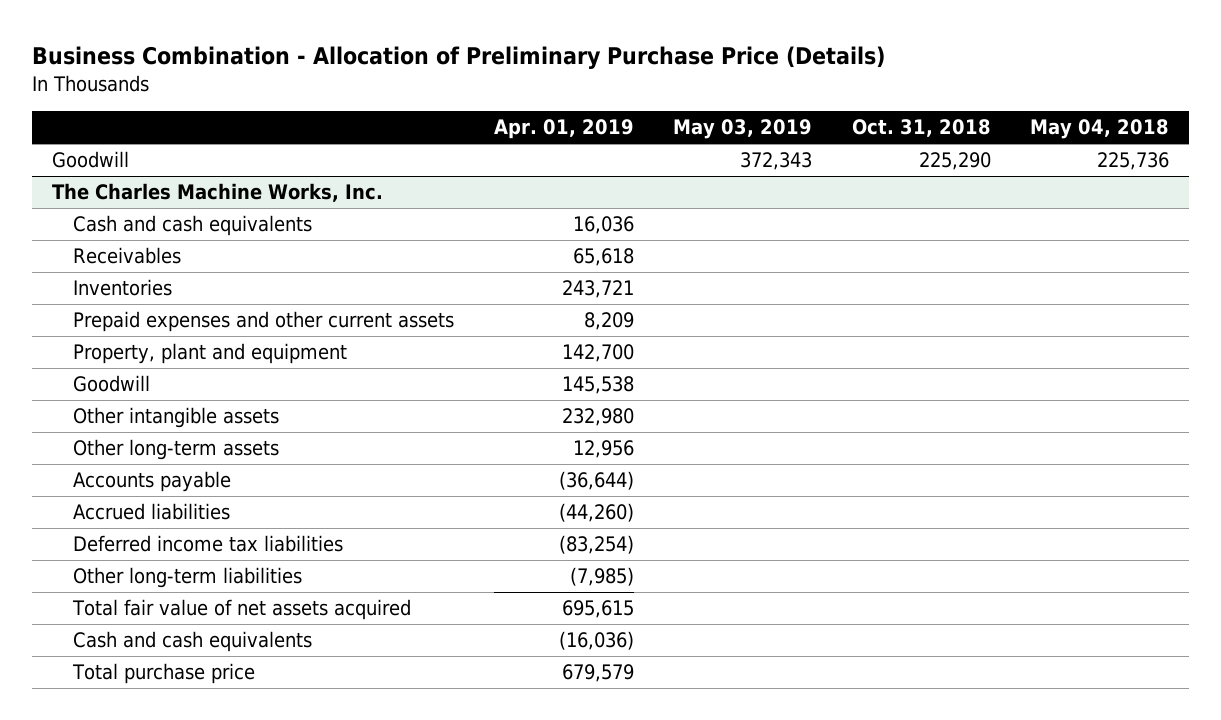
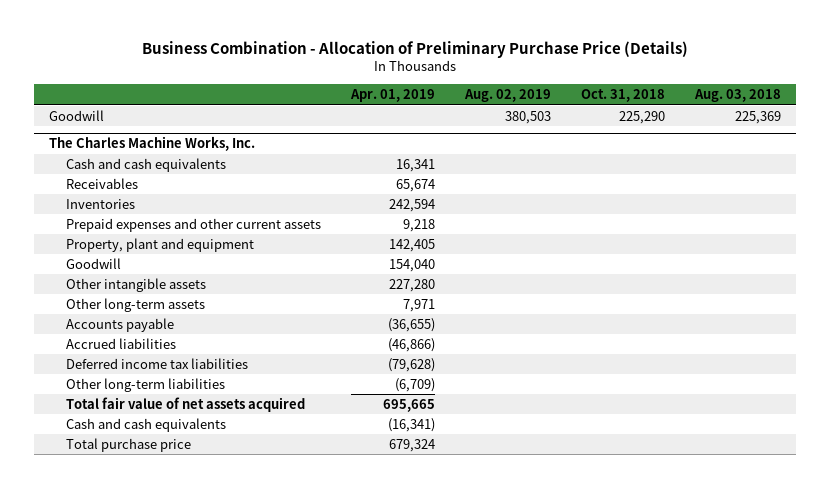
[673,119,813,140] May 03, 2019 -> none
[1030,119,1170,140] May 04, 2018 -> none
none -> [464,89,552,103] Aug. 02, 2019
none -> [694,89,782,103] Aug. 03, 2018
[572,216,634,235] 16,036 -> [396,158,436,172] 16,341
[572,248,634,267] 65,618 -> [396,178,436,192] 65,674
[561,280,634,299] 243,721 -> [389,198,436,212] 242,594
[583,312,634,331] 8,209 -> [403,218,436,232] 9,218
[561,344,634,363] 142,700 -> [389,238,436,252] 142,405
[561,376,634,395] 145,538 -> [389,258,436,272] 154,040
[561,408,634,427] 232,980 -> [389,278,436,292] 227,280
[572,440,634,459] 12,956 -> [403,298,436,312] 7,971
[558,471,634,491] (36,644) -> [388,317,436,332] (36,655)
[558,503,634,523] (44,260) -> [388,337,436,352] (46,866)
[558,535,634,555] (83,254) -> [388,357,436,372] (79,628)
[569,567,634,587] (7,985) -> [395,377,436,392] (6,709)
[561,600,634,619] 695,615 -> [383,398,436,412] 695,665
[558,631,634,651] (16,036) -> [388,417,436,432] (16,341)
[561,664,634,683] 679,579 -> [389,438,436,452] 679,324

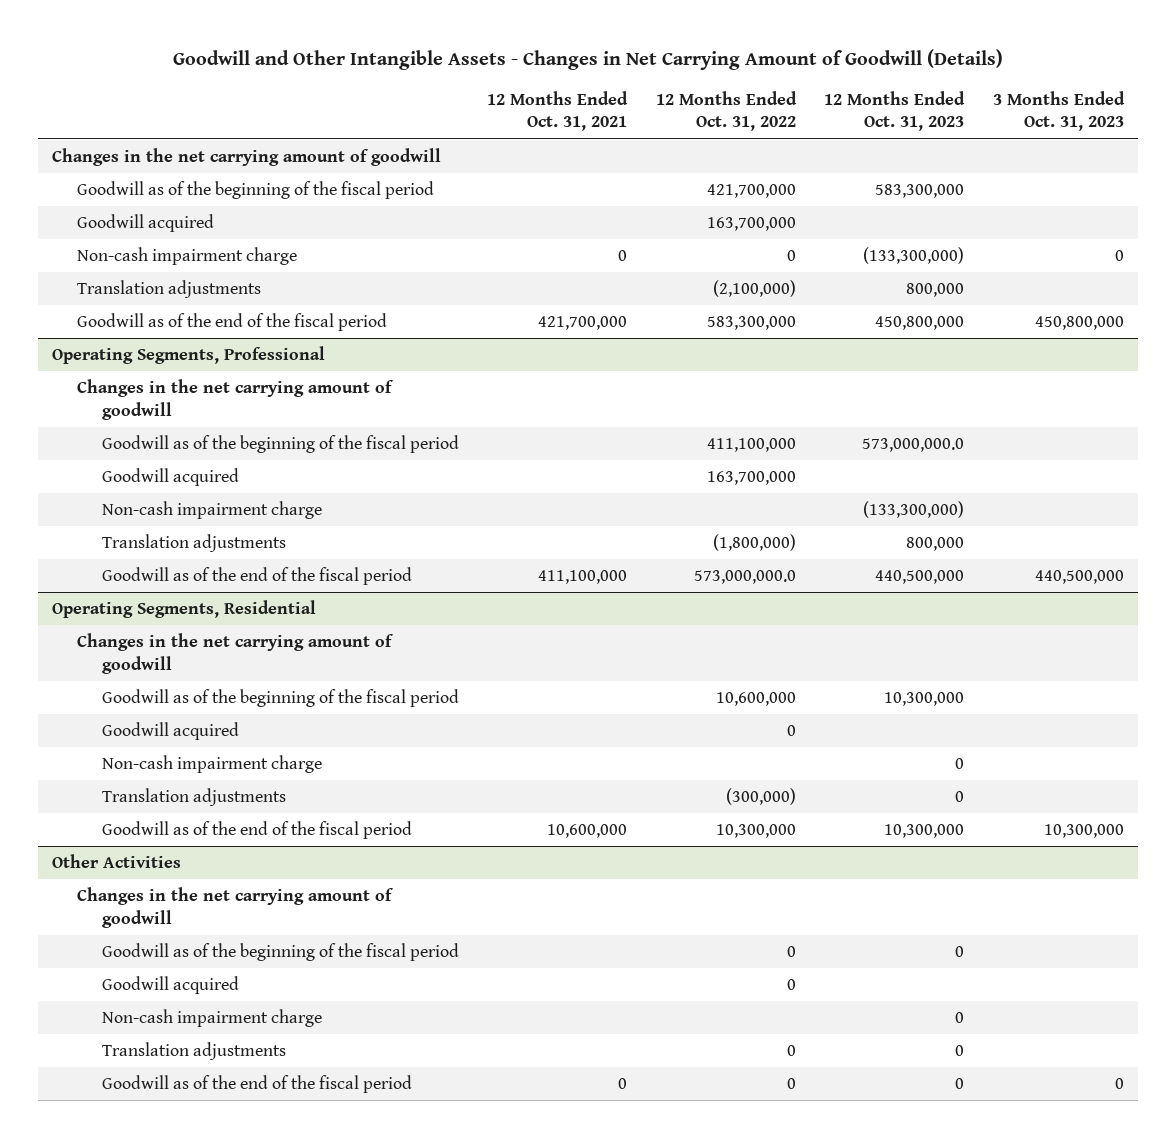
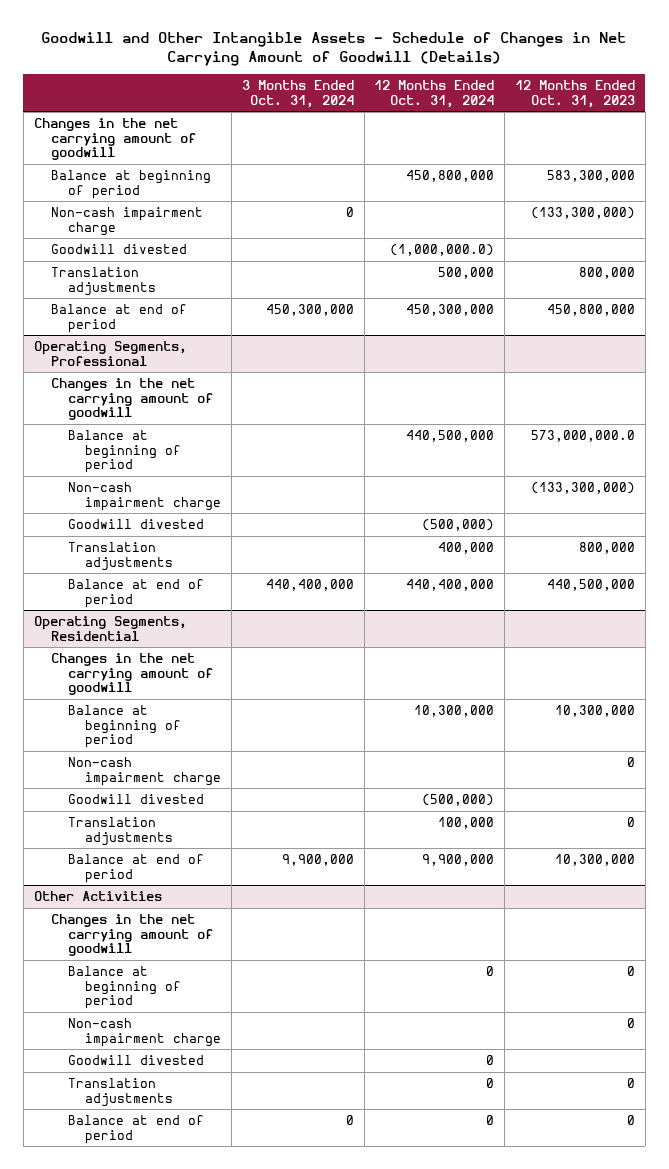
[173,49,1004,71] Goodwill and Other Intangible Assets - Changes in Net Carrying Amount of Goodwill (Details) -> [41,31,627,66] Goodwill and Other Intangible Assets - Schedule of Changes in Net Carrying Amount of Goodwill (Details)
[487,90,629,132] 12 Months Ended Oct. 31, 2021 -> none
[655,90,797,132] 12 Months Ended Oct. 31, 2022 -> none
[992,90,1125,132] 3 Months Ended Oct. 31, 2023 -> none
none -> [241,80,354,108] 3 Months Ended Oct. 31, 2024
none -> [374,80,495,108] 12 Months Ended Oct. 31, 2024
[77,213,215,232] Goodwill acquired -> none
[77,180,435,199] Goodwill as of the beginning of the fiscal period -> [50,170,211,199] Balance at beginning of period
none -> [50,244,187,255] Goodwill divested
[77,312,388,331] Goodwill as of the end of the fiscal period -> [50,304,187,333] Balance at end of period
[101,467,239,486] Goodwill acquired -> none
[101,434,459,453] Goodwill as of the beginning of the fiscal period -> [68,430,182,474] Balance at beginning of period
none -> [68,519,205,530] Goodwill divested
[101,566,412,585] Goodwill as of the end of the fiscal period -> [68,579,205,608] Balance at end of period
[101,721,239,740] Goodwill acquired -> none
[101,688,459,707] Goodwill as of the beginning of the fiscal period -> [68,705,182,749] Balance at beginning of period
none -> [68,794,205,805] Goodwill divested
[101,820,412,839] Goodwill as of the end of the fiscal period -> [68,854,205,883] Balance at end of period
[101,975,239,994] Goodwill acquired -> none
[101,942,459,961] Goodwill as of the beginning of the fiscal period -> [68,966,182,1010] Balance at beginning of period
none -> [68,1055,205,1066] Goodwill divested
[101,1074,412,1093] Goodwill as of the end of the fiscal period -> [68,1115,205,1144] Balance at end of period

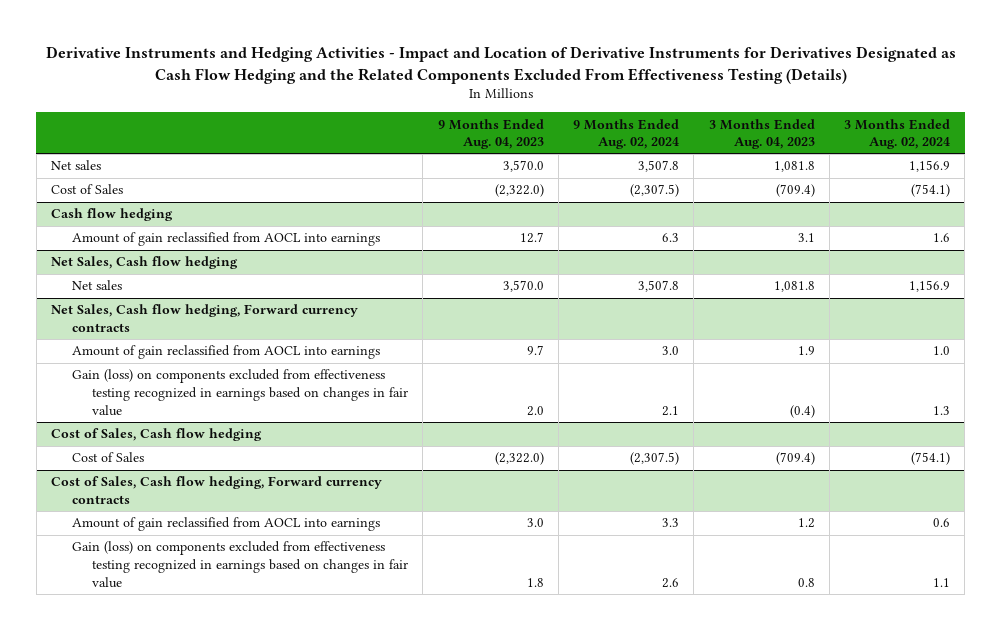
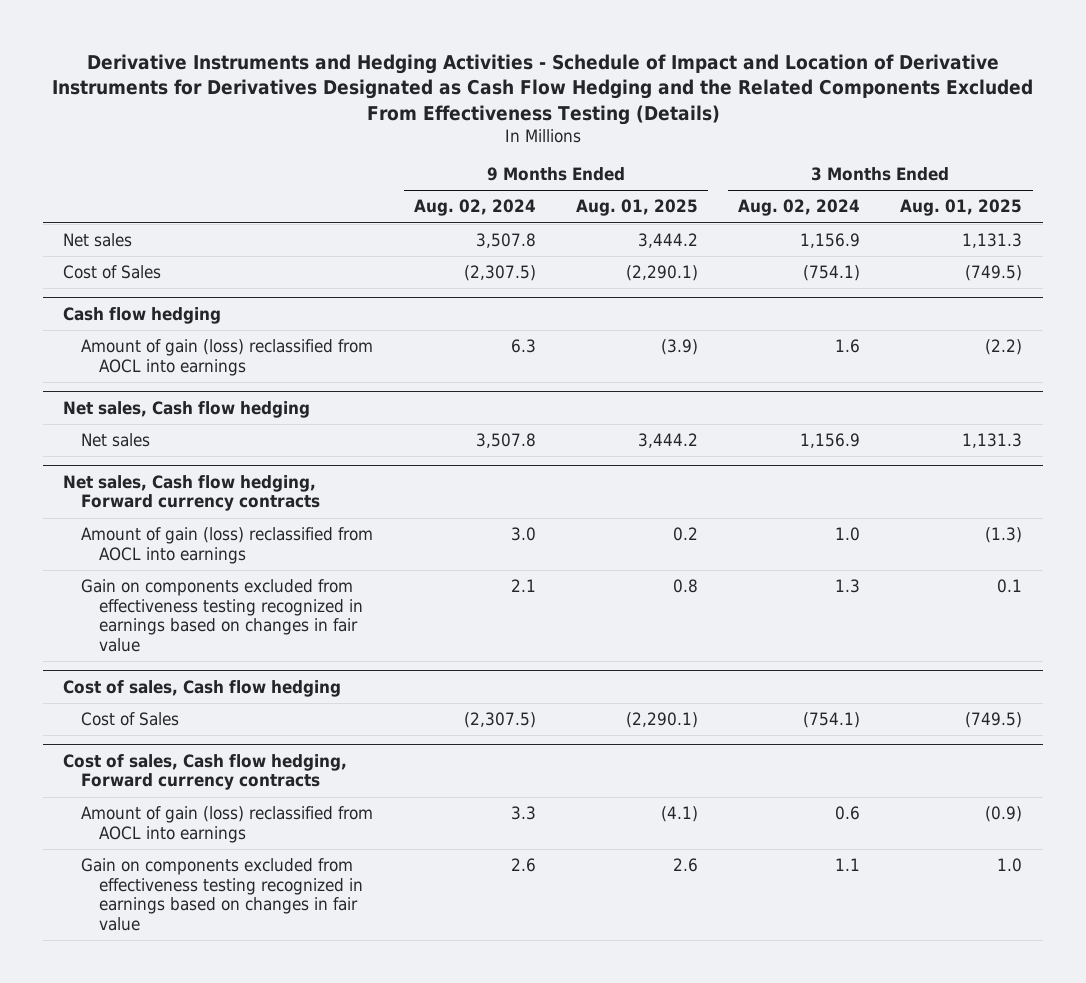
[45,46,956,84] Derivative Instruments and Hedging Activities - Impact and Location of Derivative Instruments for Derivatives Designated as Cash Flow Hedging and the Related Components Excluded From Effectiveness Testing (Details) -> [51,53,1033,125] Derivative Instruments and Hedging Activities - Schedule of Impact and Location of Derivative Instruments for Derivatives Designated as Cash Flow Hedging and the Related Components Excluded From Effectiveness Testing (Details)
[437,118,544,150] 9 Months Ended Aug. 04, 2023 -> none
[708,118,815,150] 3 Months Ended Aug. 04, 2023 -> none
none -> [575,199,698,217] Aug. 01, 2025
none -> [900,199,1023,217] Aug. 01, 2025
[71,232,380,247] Amount of gain reclassified from AOCL into earnings -> [81,339,374,376] Amount of gain (loss) reclassified from AOCL into earnings
[51,256,239,270] Net Sales, Cash flow hedging -> [63,400,311,418] Net sales, Cash flow hedging
[51,304,359,332] Net Sales, Cash flow hedging, Forward currency contracts -> [63,474,321,512] Net sales, Cash flow hedging, Forward currency contracts
[71,345,380,360] Amount of gain reclassified from AOCL into earnings -> [81,527,374,564] Amount of gain (loss) reclassified from AOCL into earnings
[71,369,409,416] Gain (loss) on components excluded from effectiveness testing recognized in earnings based on changes in fair value -> [81,579,364,652] Gain on components excluded from effectiveness testing recognized in earnings based on changes in fair value
[51,428,263,442] Cost of Sales, Cash flow hedging -> [63,679,342,697] Cost of sales, Cash flow hedging
[51,476,383,504] Cost of Sales, Cash flow hedging, Forward currency contracts -> [63,753,348,791] Cost of sales, Cash flow hedging, Forward currency contracts
[71,517,380,532] Amount of gain reclassified from AOCL into earnings -> [81,806,374,843] Amount of gain (loss) reclassified from AOCL into earnings
[71,541,409,588] Gain (loss) on components excluded from effectiveness testing recognized in earnings based on changes in fair value -> [81,858,364,931] Gain on components excluded from effectiveness testing recognized in earnings based on changes in fair value

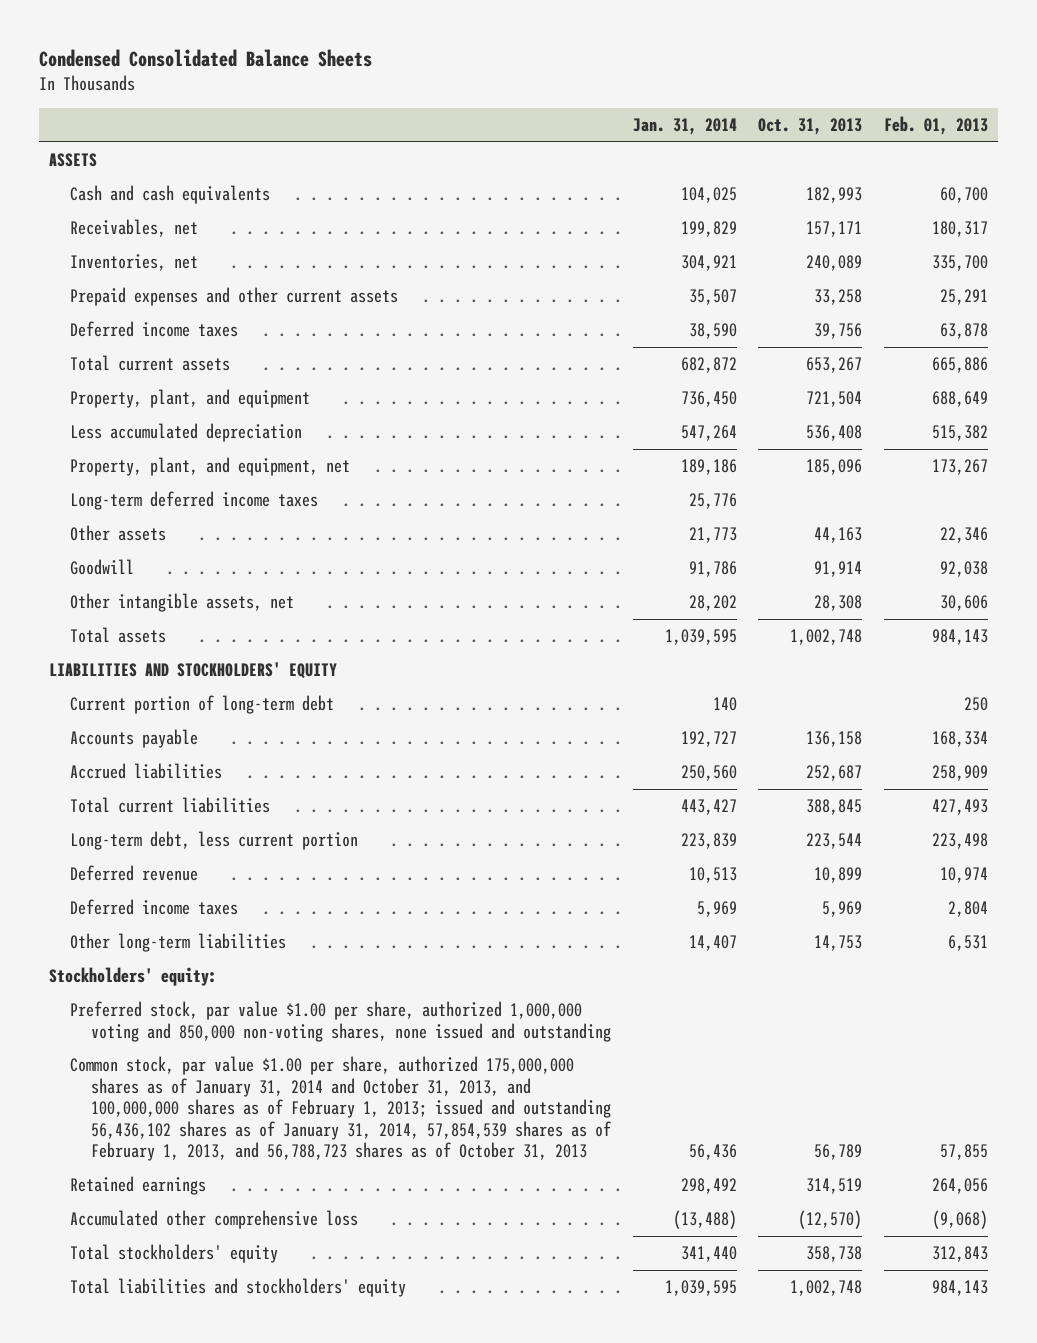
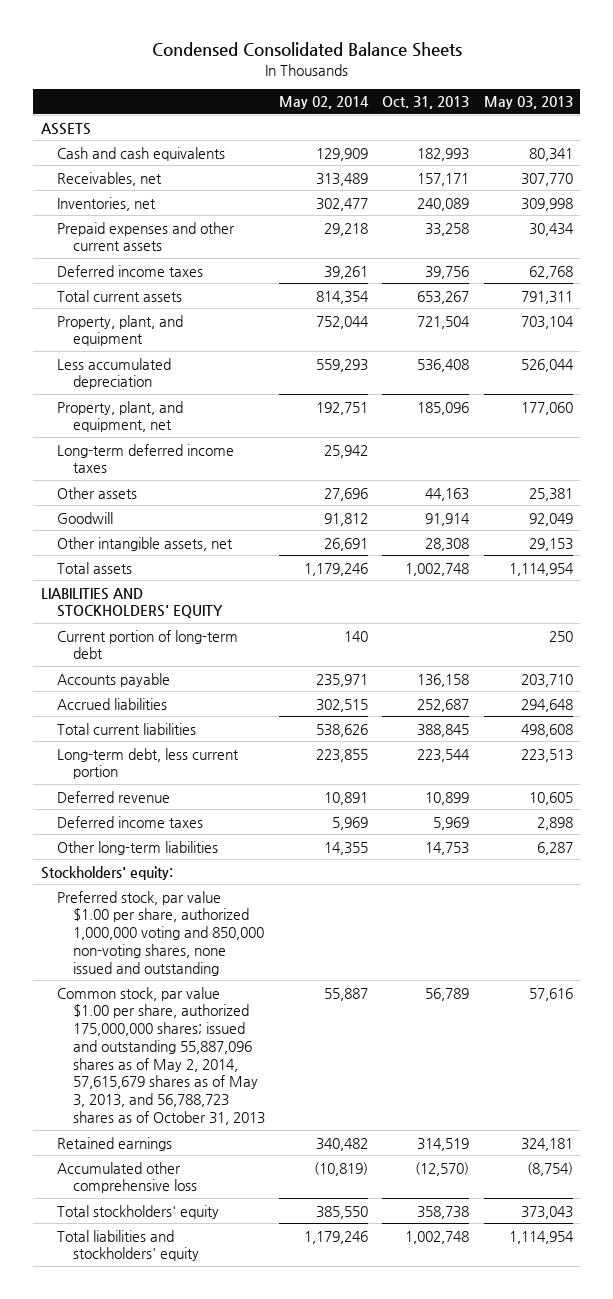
[632,118,737,136] Jan. 31, 2014 -> none
[883,116,988,136] Feb. 01, 2013 -> none
none -> [279,96,370,110] May 02, 2014
none -> [483,96,573,110] May 03, 2013
[70,1056,612,1162] Common stock, par value $1.00 per share, authorized 175,000,000 shares as of January 31, 2014 and October 31, 2013, and 100,000,000 shares as of February 1, 2013; issued and outstanding 56,436,102 shares as of January 31, 2014, 57,854,539 shares as of February 1, 2013, and 56,788,723 shares as of October 31, 2013 -> [56,986,266,1126] Common stock, par value $1.00 per share, authorized 175,000,000 shares; issued and outstanding 55,887,096 shares as of May 2, 2014, 57,615,679 shares as of May 3, 2013, and 56,788,723 shares as of October 31, 2013

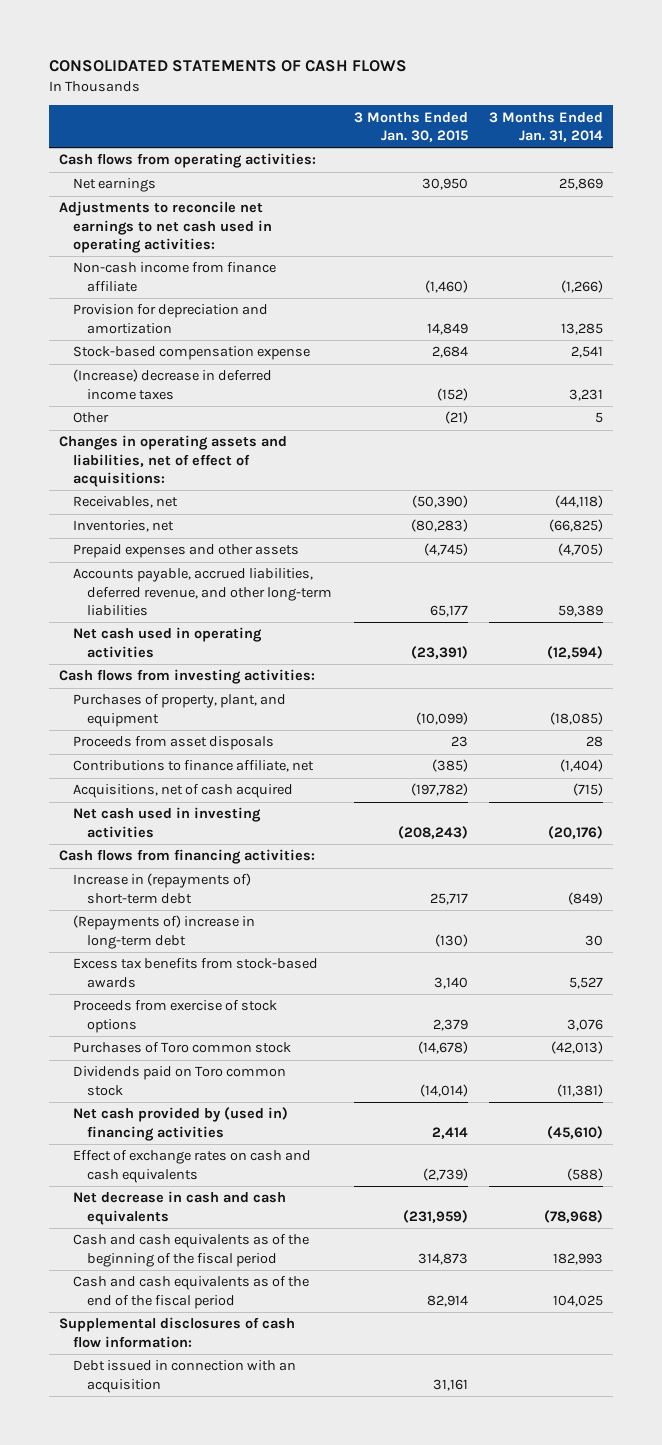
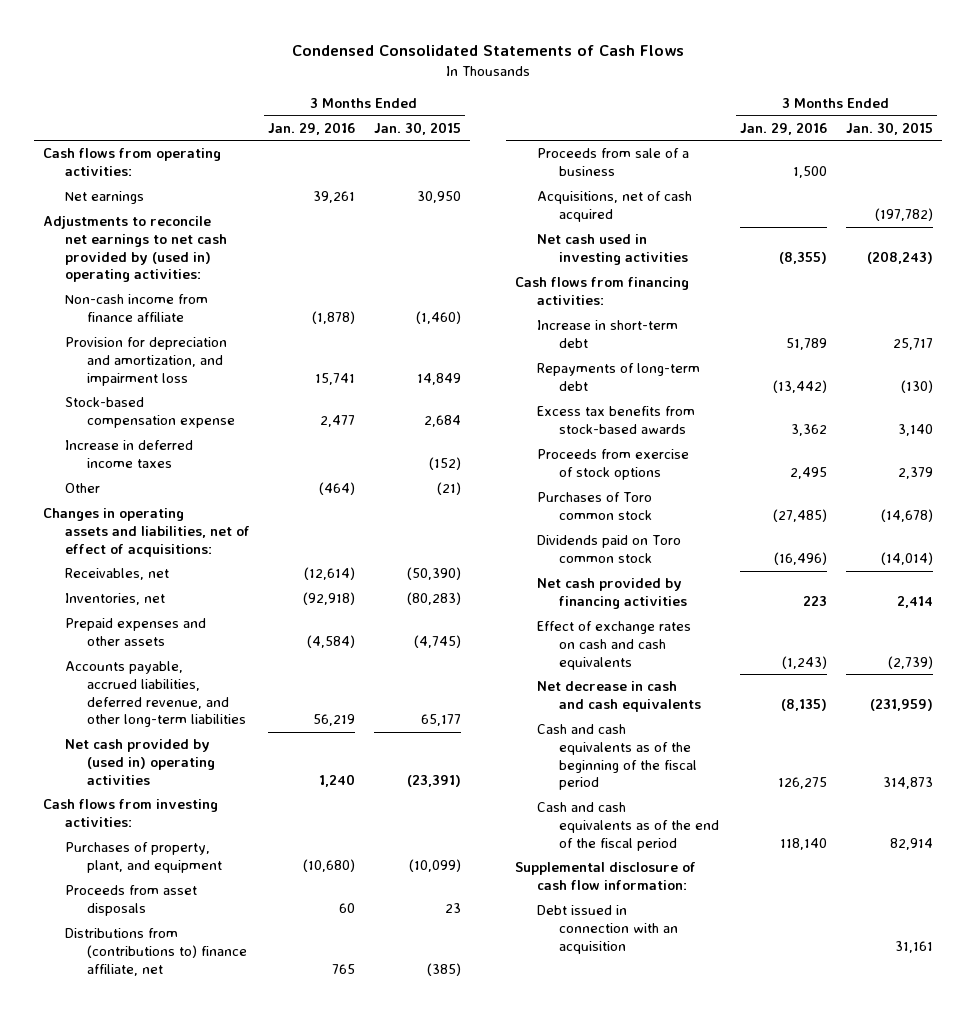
[48,60,407,73] CONSOLIDATED STATEMENTS OF CASH FLOWS -> [291,45,684,57] Condensed Consolidated Statements of Cash Flows
[488,111,603,143] 3 Months Ended Jan. 31, 2014 -> none
none -> [268,121,356,135] Jan. 29, 2016
[59,201,273,254] Adjustments to reconcile net earnings to net cash used in operating activities: -> [42,216,227,283] Adjustments to reconcile net earnings to net cash provided by (used in) operating activities:
[73,304,269,334] Provision for depreciation and amortization -> [64,337,227,386] Provision for depreciation and amortization, and impairment loss
[73,369,273,400] (Increase) decrease in deferred income taxes -> [64,440,193,469] Increase in deferred income taxes
[73,627,263,658] Net cash used in operating activities -> [64,739,215,785] Net cash provided by (used in) operating activities
[73,760,315,773] Contributions to finance affiliate, net -> [64,928,247,976] Distributions from (contributions to) finance affiliate, net
none -> [537,148,690,177] Proceeds from sale of a business
[73,873,252,904] Increase in (repayments of) short-term debt -> [537,320,679,349] Increase in short-term debt
[73,915,256,949] (Repayments of) increase in long-term debt -> [537,363,701,392] Repayments of long-term debt
[73,1107,289,1141] Net cash provided by (used in) financing activities -> [537,578,687,610] Net cash provided by financing activities
[59,1317,296,1348] Supplemental disclosures of cash flow information: -> [515,862,697,891] Supplemental disclosure of cash flow information:

